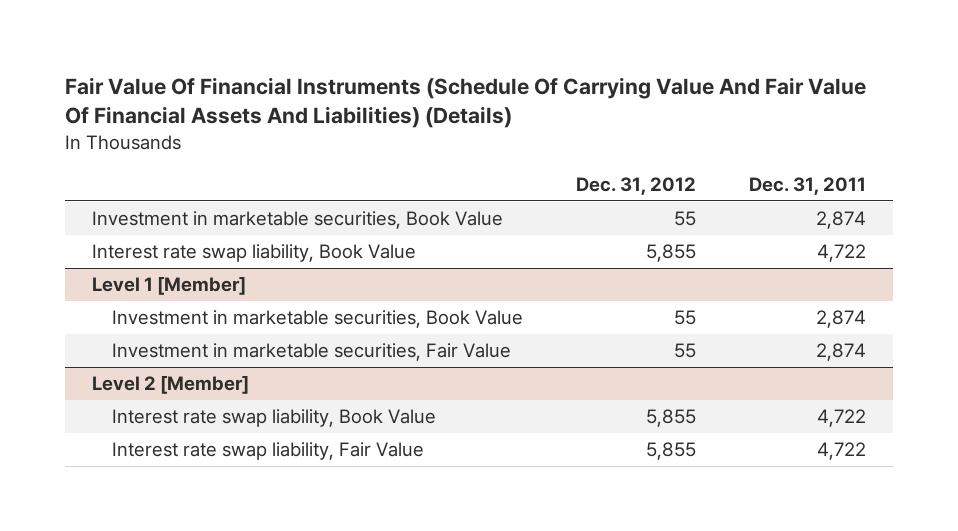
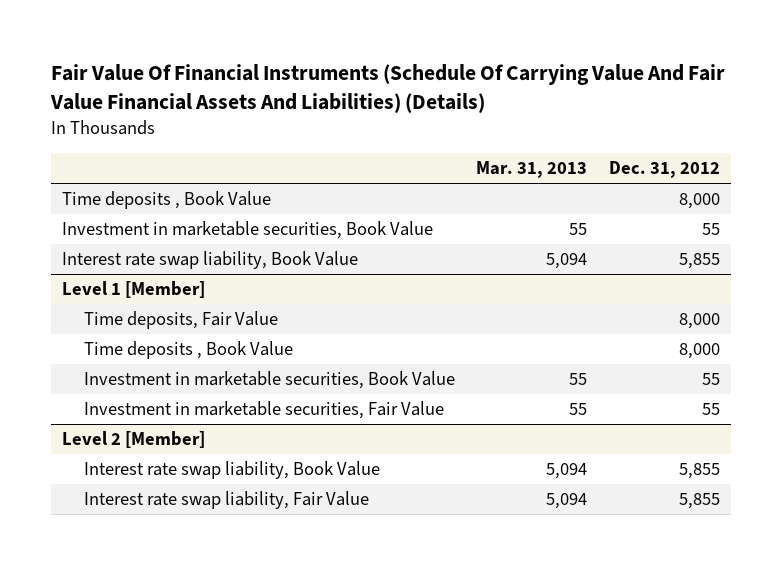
[65,77,867,129] Fair Value Of Financial Instruments (Schedule Of Carrying Value And Fair Value Of Financial Assets And Liabilities) (Details) -> [50,64,726,113] Fair Value Of Financial Instruments (Schedule Of Carrying Value And Fair Value Financial Assets And Liabilities) (Details)
[749,176,867,195] Dec. 31, 2011 -> none
none -> [476,161,588,179] Mar. 31, 2013
none -> [61,191,271,210] Time deposits , Book Value
none -> [84,311,279,330] Time deposits, Fair Value
none -> [84,341,294,360] Time deposits , Book Value

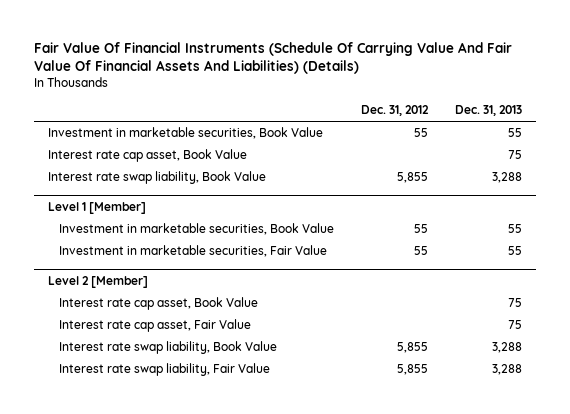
[50,64,726,113] Fair Value Of Financial Instruments (Schedule Of Carrying Value And Fair Value Financial Assets And Liabilities) (Details) -> [34,41,513,74] Fair Value Of Financial Instruments (Schedule Of Carrying Value And Fair Value Of Financial Assets And Liabilities) (Details)
[476,161,588,179] Mar. 31, 2013 -> none
none -> [455,105,523,117] Dec. 31, 2013
[61,191,271,210] Time deposits , Book Value -> none
none -> [47,149,247,163] Interest rate cap asset, Book Value
[84,311,279,330] Time deposits, Fair Value -> none
[84,341,294,360] Time deposits , Book Value -> none
none -> [59,297,259,311] Interest rate cap asset, Book Value
none -> [59,319,252,333] Interest rate cap asset, Fair Value

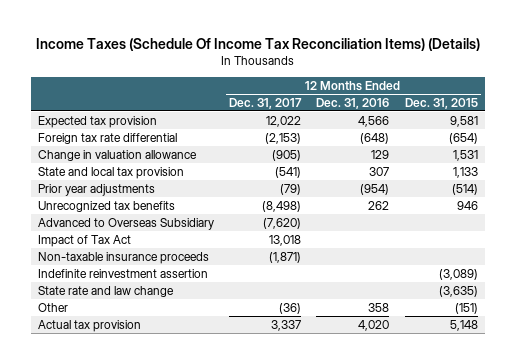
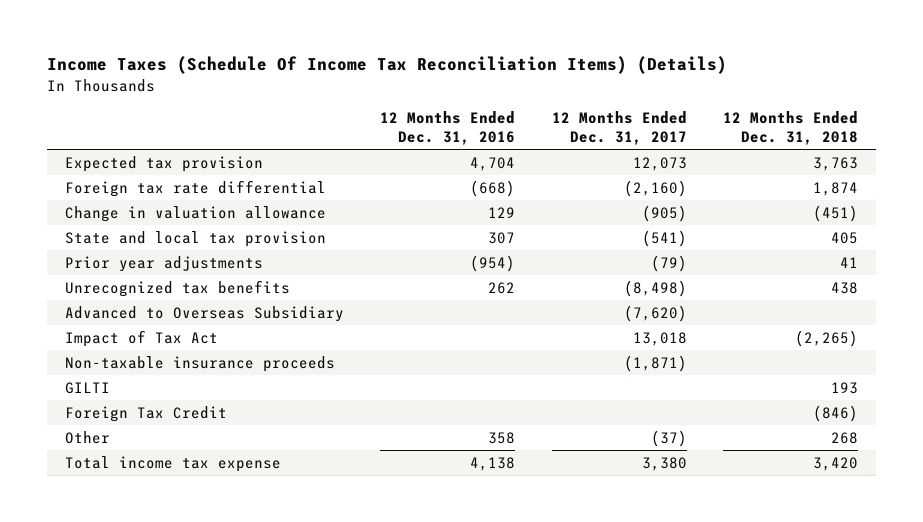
[404,97,478,109] Dec. 31, 2015 -> none
none -> [722,111,858,146] 12 Months Ended Dec. 31, 2018
[266,115,302,127] 12,022 -> [632,156,687,171] 12,073
[358,115,390,127] 4,566 -> [470,156,516,171] 4,704
[265,132,302,144] (2,153) -> [623,179,687,197] (2,160)
[360,132,390,144] (648) -> [470,179,516,197] (668)
[38,268,209,278] Indefinite reinvestment assertion -> none
[38,285,175,297] State rate and law change -> none
[38,319,142,332] Actual tax provision -> none
none -> [65,381,111,394] GILTI
none -> [65,405,228,422] Foreign Tax Credit
[279,302,302,314] (36) -> [650,429,687,447] (37)
none -> [65,455,282,472] Total income tax expense

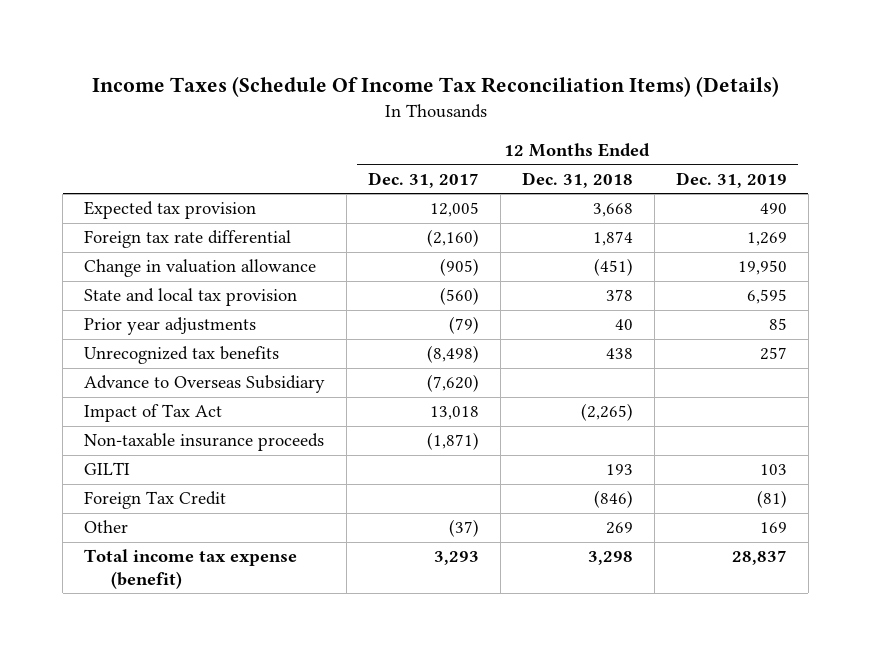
[380,111,516,146] 12 Months Ended Dec. 31, 2016 -> none
none -> [675,171,787,188] Dec. 31, 2019
[632,156,687,171] 12,073 -> [430,202,480,218] 12,005
[812,156,858,171] 3,763 -> [592,203,633,218] 3,668
[641,229,687,247] (541) -> [440,287,480,306] (560)
[830,231,858,244] 405 -> [605,289,633,302] 378
[839,256,858,268] 41 -> [614,319,633,331] 40
[65,305,345,322] Advanced to Overseas Subsidiary -> [84,375,326,394] Advance to Overseas Subsidiary
[830,431,858,444] 268 -> [605,522,633,535] 269
[65,455,282,472] Total income tax expense -> [84,549,298,589] Total income tax expense (benefit)
[641,456,687,471] 3,380 -> [434,551,480,566] 3,293
[812,456,858,471] 3,420 -> [587,551,633,566] 3,298

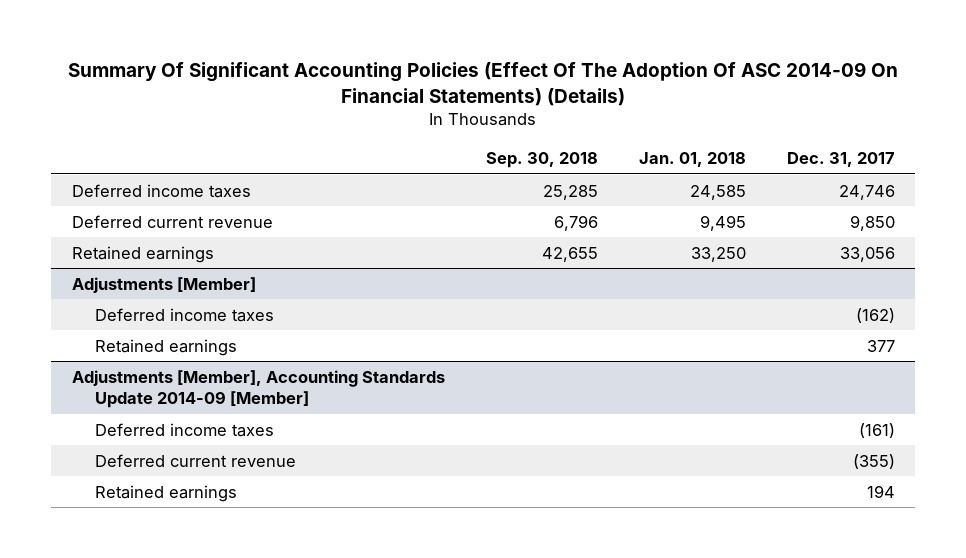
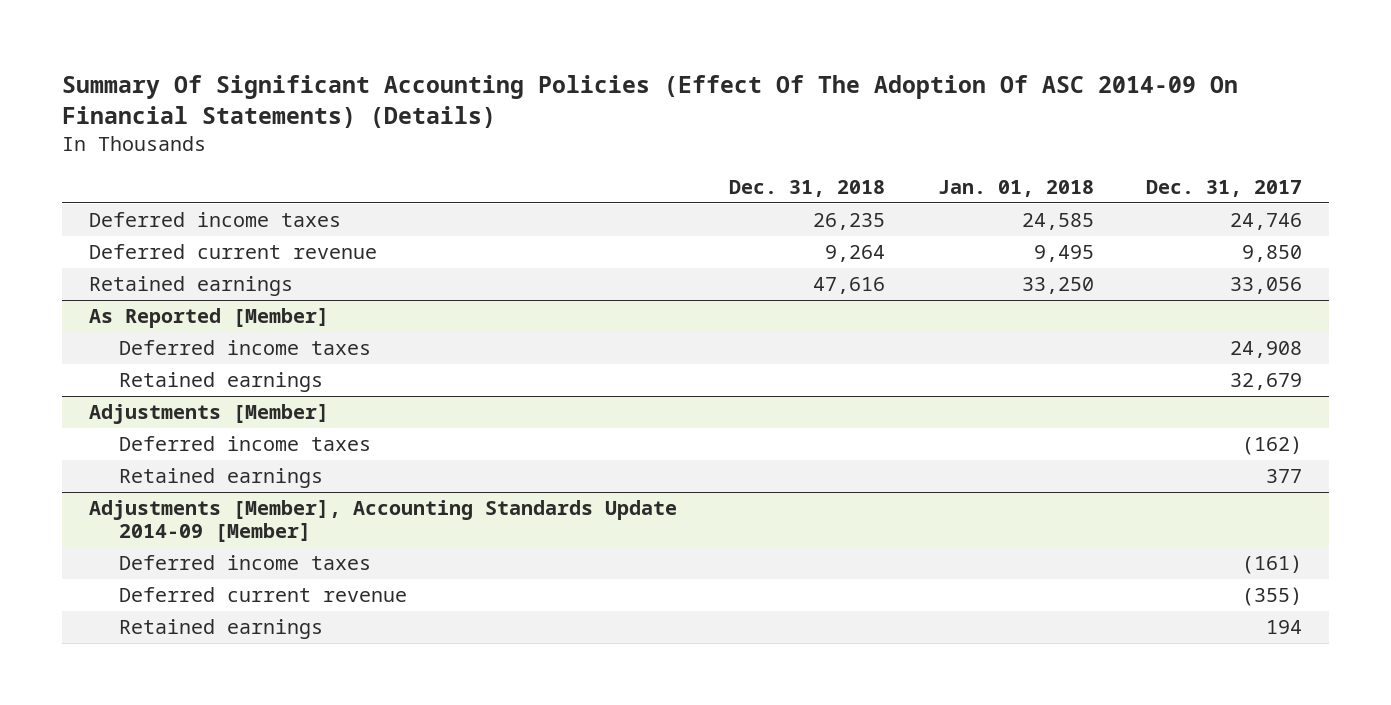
[485,151,598,168] Sep. 30, 2018 -> none
none -> [729,179,886,197] Dec. 31, 2018
none -> [88,308,329,329] As Reported [Member]
none -> [118,340,371,356] Deferred income taxes
none -> [118,372,323,393] Retained earnings

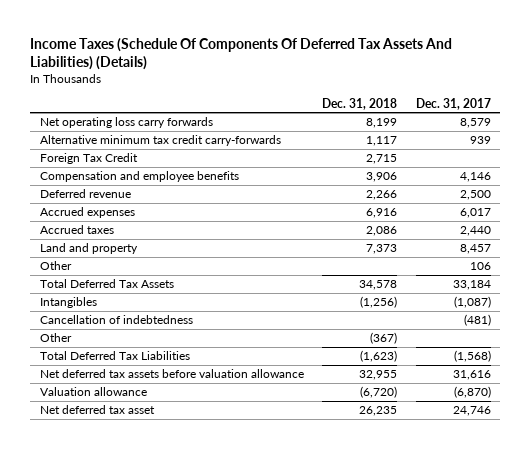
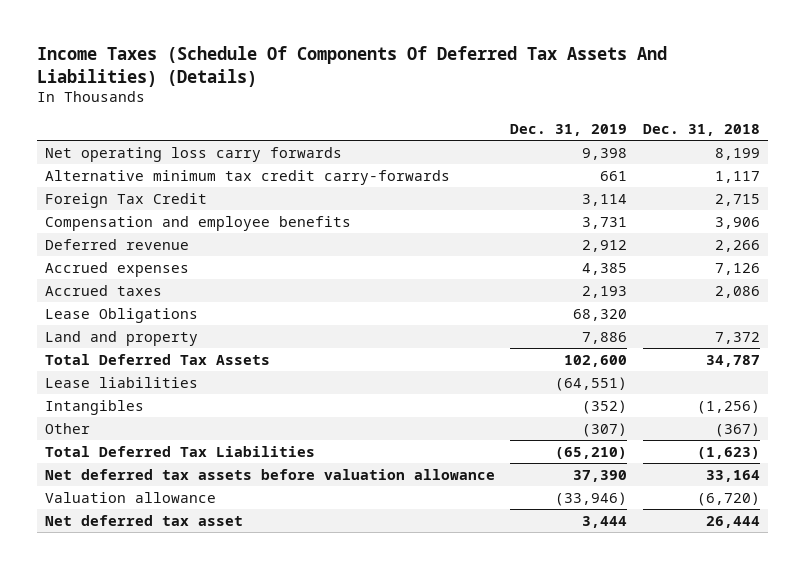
[415,97,491,110] Dec. 31, 2017 -> none
none -> [510,123,628,136] Dec. 31, 2019
[366,208,398,219] 6,916 -> [715,262,761,275] 7,126
[39,261,72,271] Other -> none
none -> [44,307,198,323] Lease Obligations
[366,244,398,255] 7,373 -> [715,331,761,344] 7,372
[359,280,398,291] 34,578 -> [706,354,761,367] 34,787
none -> [44,376,198,388] Lease liabilities
[39,315,193,325] Cancellation of indebtedness -> none
[359,370,398,381] 32,955 -> [706,469,761,482] 33,164
[359,406,398,417] 26,235 -> [706,515,761,528] 26,444

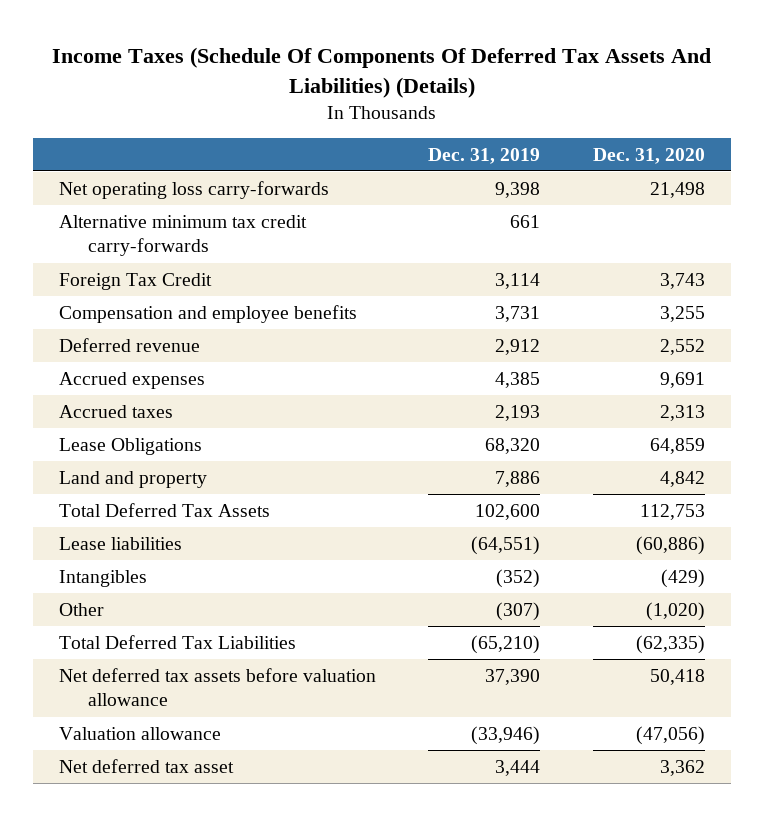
[643,123,761,136] Dec. 31, 2018 -> none
none -> [592,147,705,164] Dec. 31, 2020
[44,146,342,162] Net operating loss carry forwards -> [59,180,330,199] Net operating loss carry-forwards

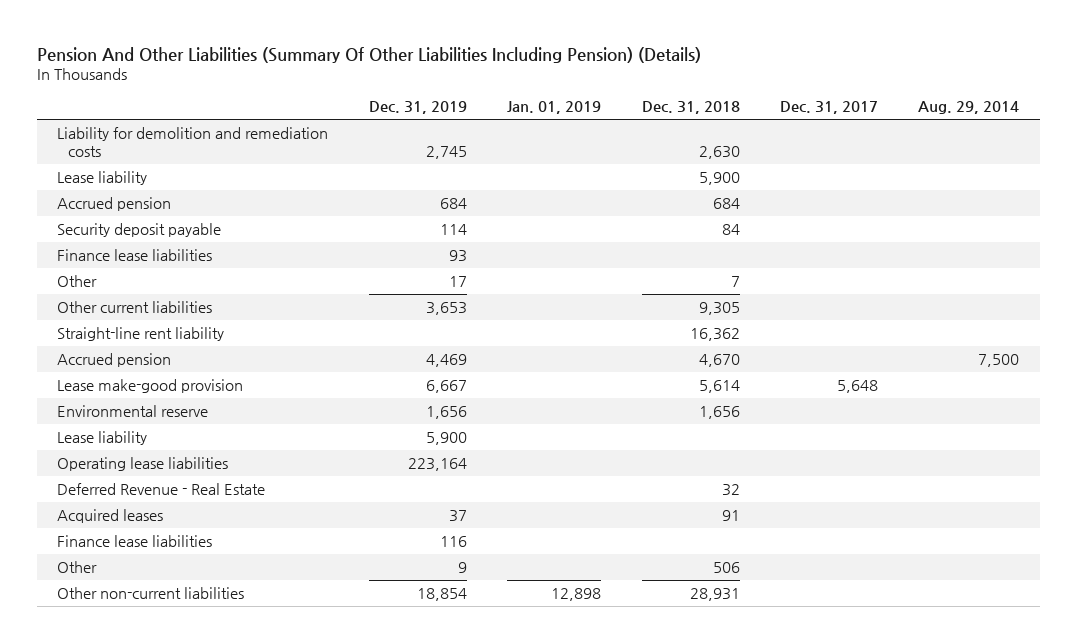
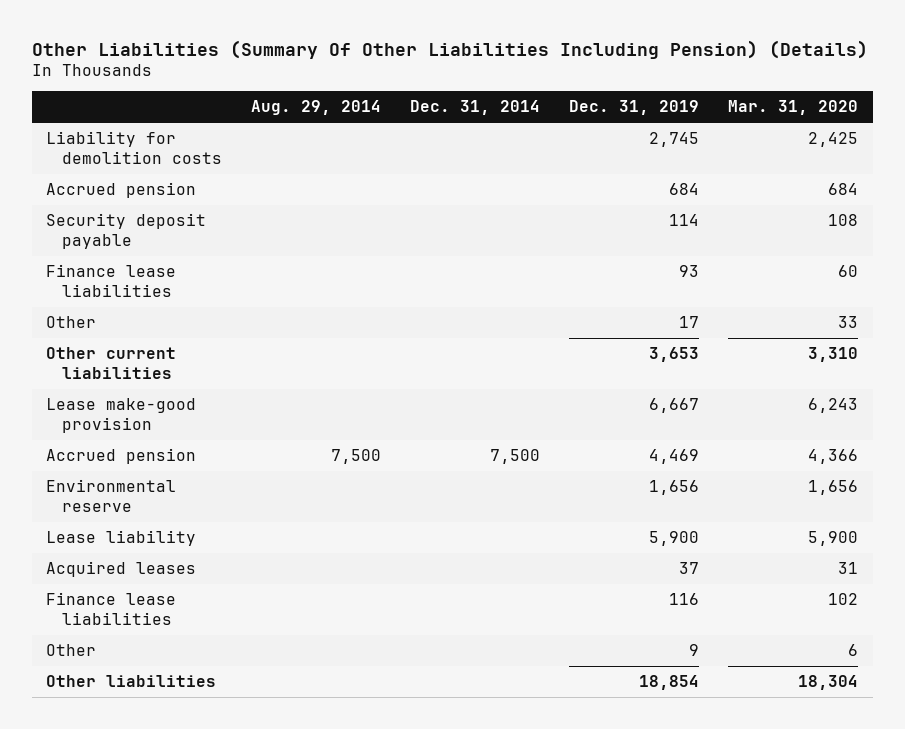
[37,46,702,63] Pension And Other Liabilities (Summary Of Other Liabilities Including Pension) (Details) -> [31,39,868,59] Other Liabilities (Summary Of Other Liabilities Including Pension) (Details)
[507,101,602,115] Jan. 01, 2019 -> none
[641,101,740,115] Dec. 31, 2018 -> none
[780,101,879,115] Dec. 31, 2017 -> none
none -> [410,100,541,116] Dec. 31, 2014
none -> [728,100,859,116] Mar. 31, 2020
[57,170,148,185] Lease liability -> none
[57,126,329,158] Liability for demolition and remediation costs -> [46,130,223,164] Liability for demolition costs
[57,326,225,341] Straight-line rent liability -> none
[57,352,172,367] Accrued pension -> [46,447,197,464] Accrued pension
[57,456,229,471] Operating lease liabilities -> none
[57,482,266,495] Deferred Revenue - Real Estate -> none
[57,586,245,599] Other non-current liabilities -> [46,674,217,687] Other liabilities

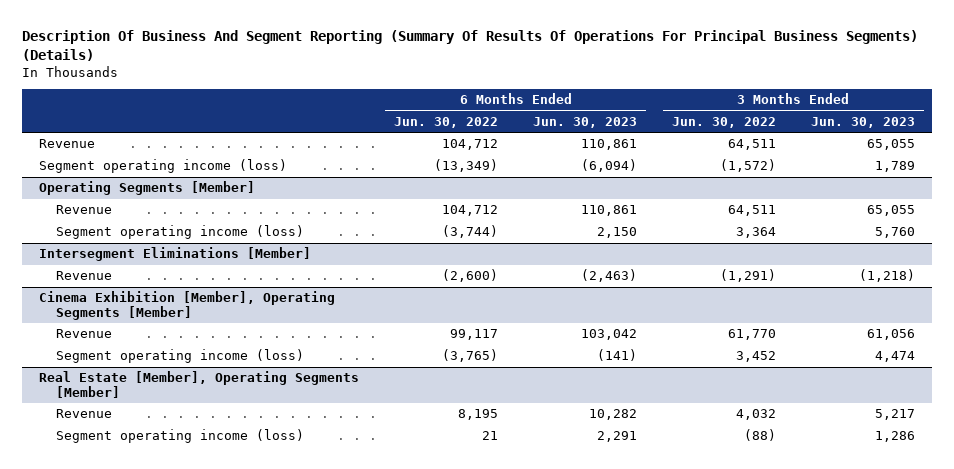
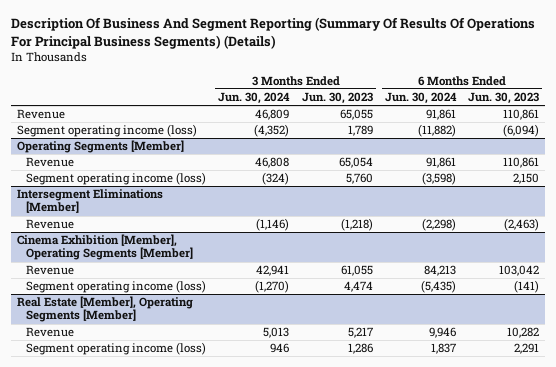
[394,116,499,128] Jun. 30, 2022 -> none
[671,116,776,128] Jun. 30, 2022 -> none
none -> [218,92,291,105] Jun. 30, 2024
none -> [384,92,457,105] Jun. 30, 2024
[866,205,915,217] 65,055 -> [338,157,373,169] 65,054
[866,329,915,341] 61,056 -> [340,265,373,277] 61,055

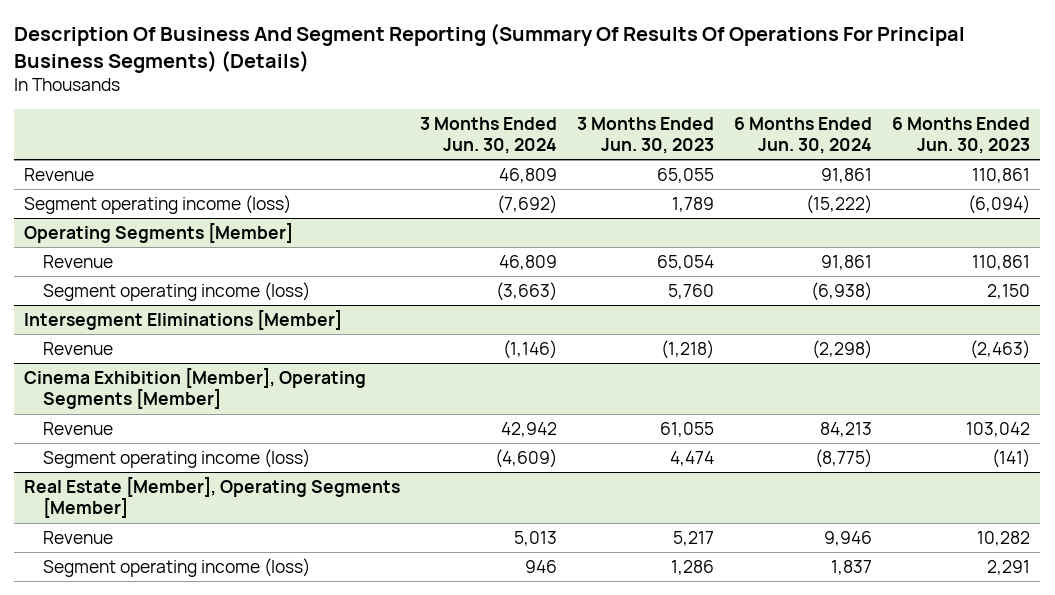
[254,124,290,138] (4,352) -> [497,194,558,214] (7,692)
[417,124,456,138] (11,882) -> [806,194,873,214] (15,222)
[255,157,290,169] 46,808 -> [499,254,558,270] 46,809
[262,172,290,186] (324) -> [496,281,558,301] (3,663)
[421,172,456,186] (3,598) -> [811,281,873,301] (6,938)
[256,265,290,277] 42,941 -> [501,421,558,437] 42,942
[255,280,290,294] (1,270) -> [495,448,558,468] (4,609)
[420,280,456,294] (5,435) -> [815,448,873,468] (8,775)

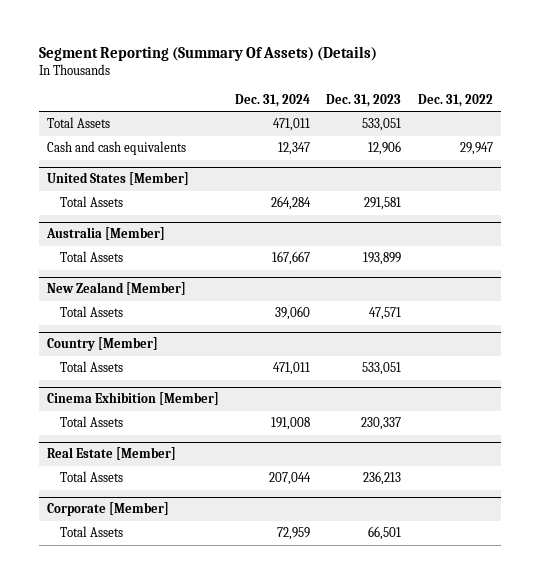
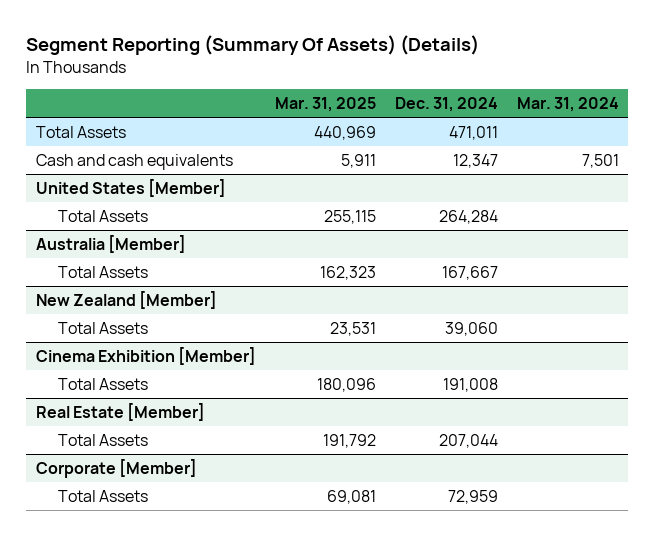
[326,93,402,107] Dec. 31, 2023 -> none
[417,93,493,107] Dec. 31, 2022 -> none
none -> [274,97,376,113] Mar. 31, 2025
none -> [516,97,619,113] Mar. 31, 2024
[46,337,158,352] Country [Member] -> none
[59,361,123,373] Total Assets -> none

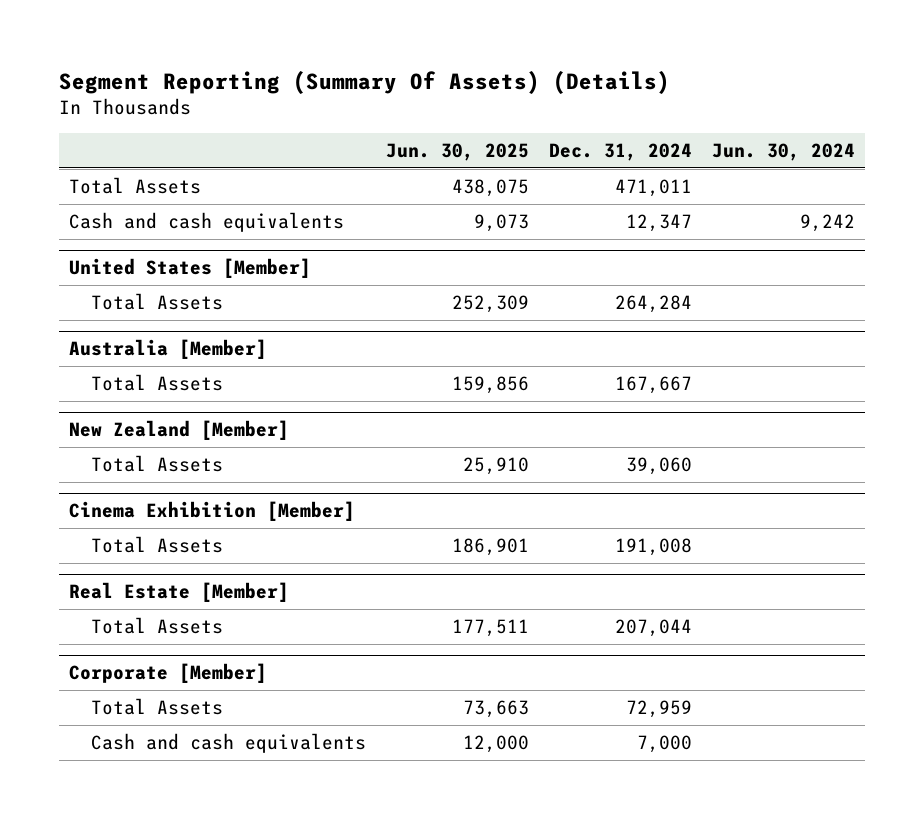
[274,97,376,113] Mar. 31, 2025 -> none
[516,97,619,113] Mar. 31, 2024 -> none
none -> [385,143,529,162] Jun. 30, 2025
none -> [711,143,855,162] Jun. 30, 2024
none -> [90,732,366,753] Cash and cash equivalents

